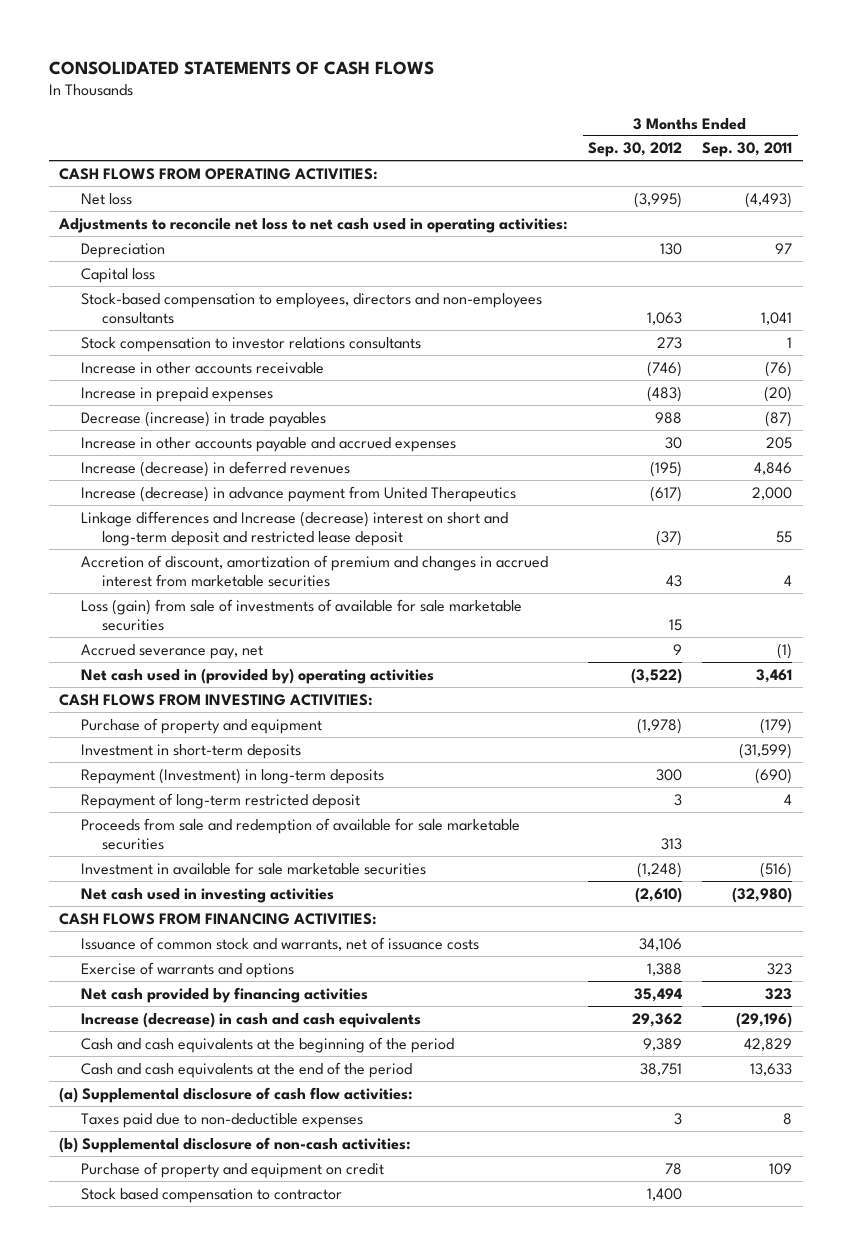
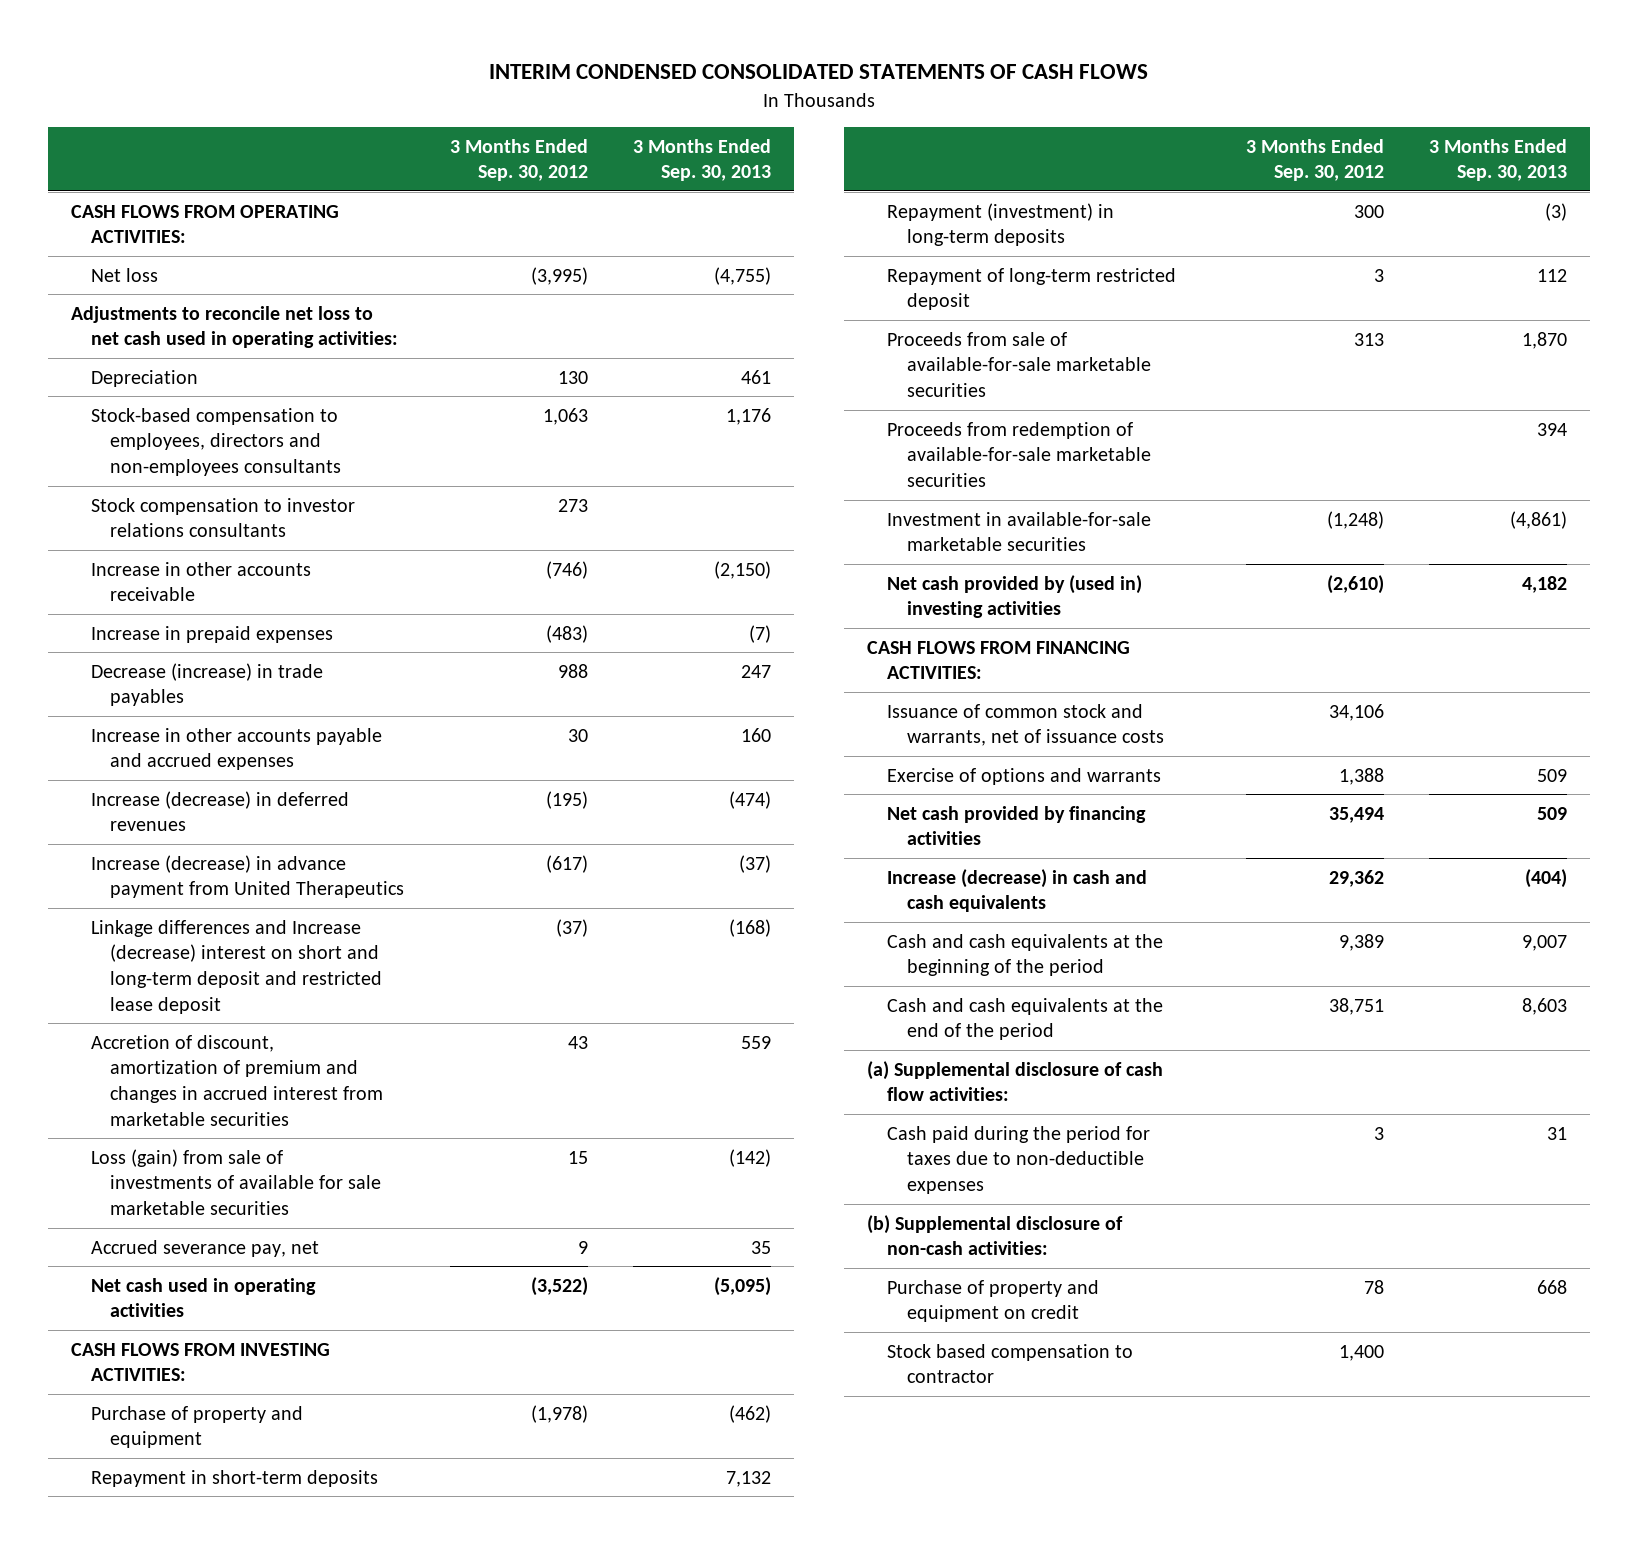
[48,60,434,75] CONSOLIDATED STATEMENTS OF CASH FLOWS -> [488,64,1148,80] INTERIM CONDENSED CONSOLIDATED STATEMENTS OF CASH FLOWS
[702,142,793,158] Sep. 30, 2011 -> none
none -> [633,138,772,182] 3 Months Ended Sep. 30, 2013
[80,267,155,283] Capital loss -> none
[80,667,434,684] Net cash used in (provided by) operating activities -> [90,1277,316,1318] Net cash used in operating activities
[80,743,301,759] Investment in short-term deposits -> [90,1469,378,1487] Repayment in short-term deposits
[80,767,384,784] Repayment (Investment) in long-term deposits -> [886,202,1114,247] Repayment (investment) in long-term deposits
[80,817,520,850] Proceeds from sale and redemption of available for sale marketable securities -> [886,331,1151,397] Proceeds from sale of available-for-sale marketable securities
none -> [886,421,1151,487] Proceeds from redemption of available-for-sale marketable securities
[80,861,426,875] Investment in available for sale marketable securities -> [886,511,1151,552] Investment in available-for-sale marketable securities
[80,887,334,903] Net cash used in investing activities -> [886,574,1142,619] Net cash provided by (used in) investing activities
[80,961,294,978] Exercise of warrants and options -> [886,767,1161,785] Exercise of options and warrants
[80,1112,363,1128] Taxes paid due to non-deductible expenses -> [886,1125,1150,1194] Cash paid during the period for taxes due to non-deductible expenses

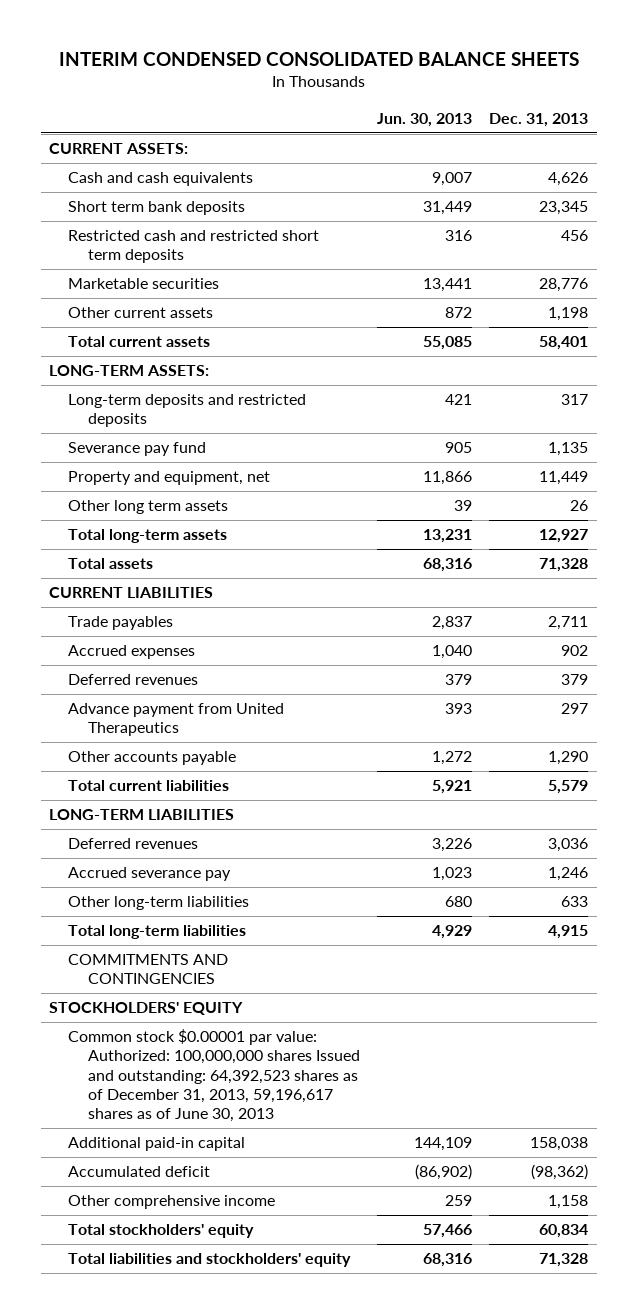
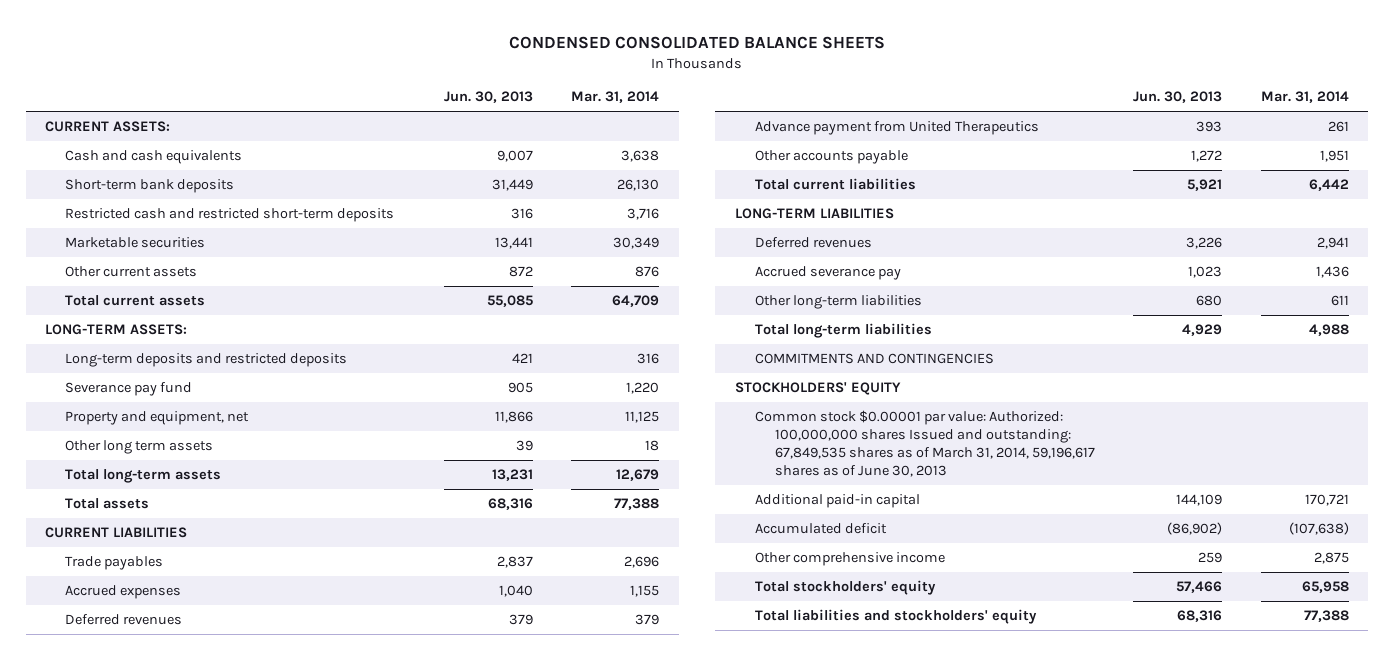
[58,51,579,66] INTERIM CONDENSED CONSOLIDATED BALANCE SHEETS -> [509,36,886,50] CONDENSED CONSOLIDATED BALANCE SHEETS
[489,112,589,127] Dec. 31, 2013 -> none
none -> [571,91,660,104] Mar. 31, 2014
[68,201,246,216] Short term bank deposits -> [64,178,234,193] Short-term bank deposits
[68,230,320,264] Restricted cash and restricted short term deposits -> [64,207,394,222] Restricted cash and restricted short-term deposits
[68,1029,360,1122] Common stock $0.00001 par value: Authorized: 100,000,000 shares Issued and outstanding: 64,392,523 shares as of December 31, 2013, 59,196,617 shares as of June 30, 2013 -> [754,409,1095,478] Common stock $0.00001 par value: Authorized: 100,000,000 shares Issued and outstanding: 67,849,535 shares as of March 31, 2014, 59,196,617 shares as of June 30, 2013

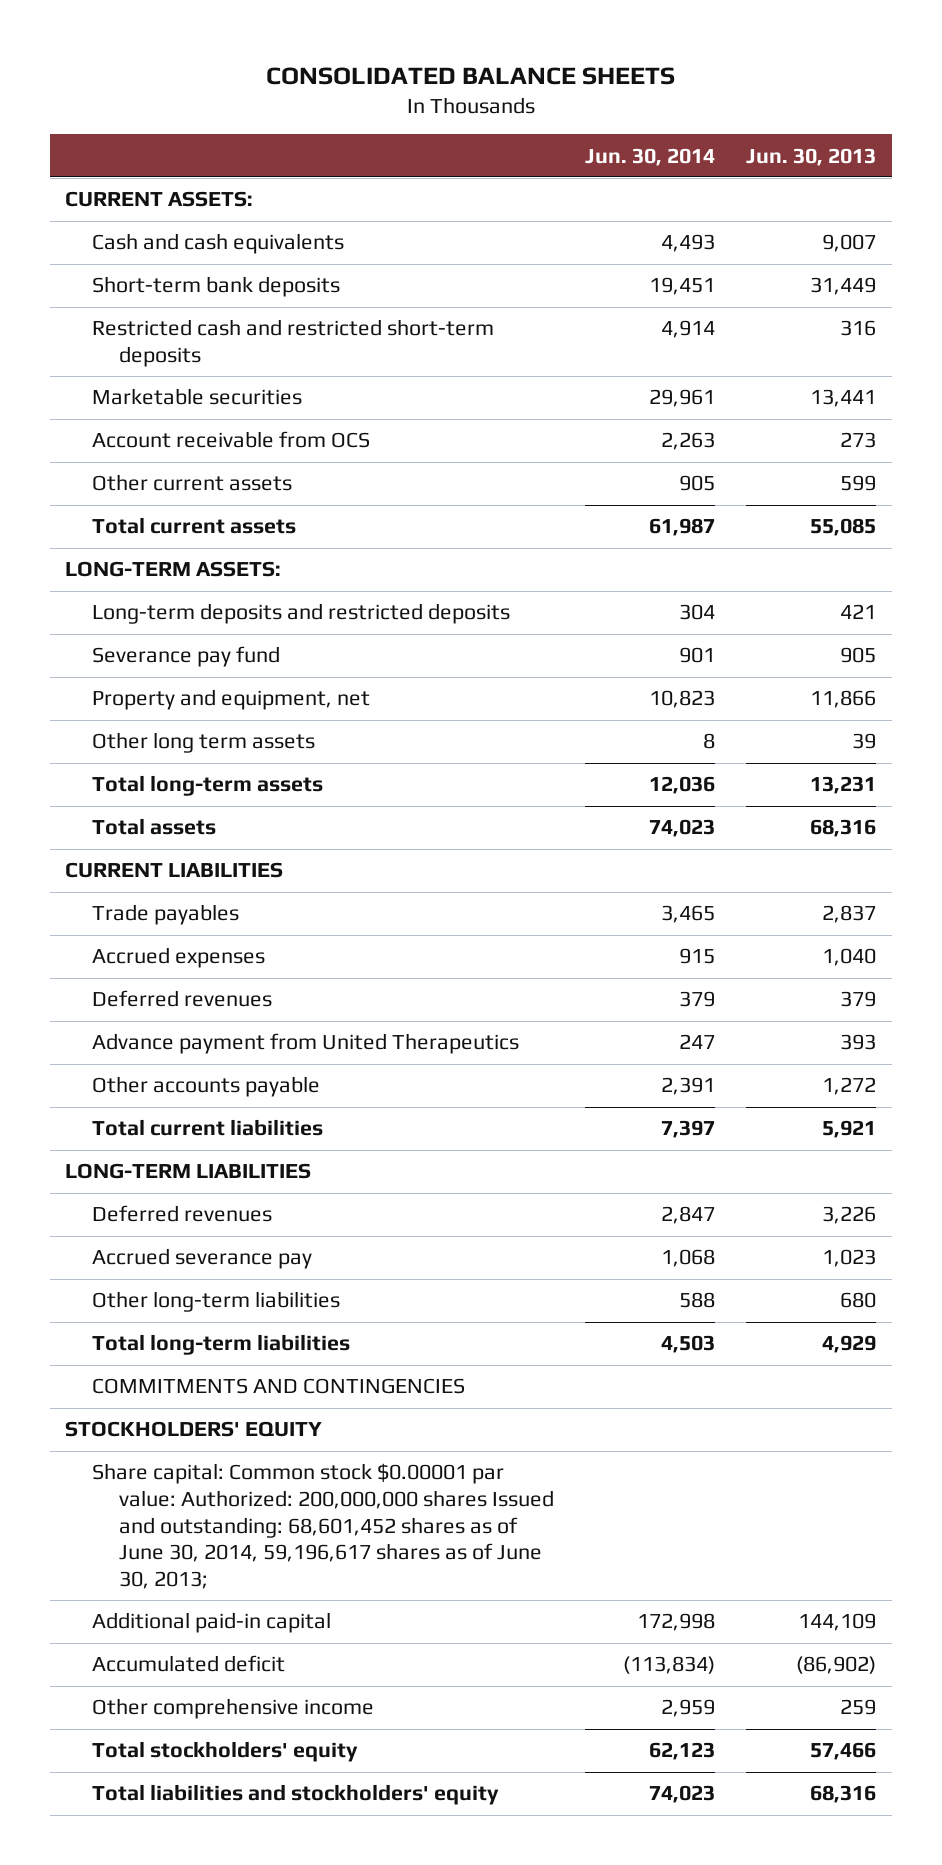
[509,36,886,50] CONDENSED CONSOLIDATED BALANCE SHEETS -> [265,66,675,85] CONSOLIDATED BALANCE SHEETS
[571,91,660,104] Mar. 31, 2014 -> none
none -> [585,147,716,166] Jun. 30, 2014
none -> [92,431,371,449] Account receivable from OCS
[508,265,533,277] 872 -> [840,475,877,492] 599
[754,409,1095,478] Common stock $0.00001 par value: Authorized: 100,000,000 shares Issued and outstanding: 67,849,535 shares as of March 31, 2014, 59,196,617 shares as of June 30, 2013 -> [92,1463,555,1590] Share capital: Common stock $0.00001 par value: Authorized: 200,000,000 shares Issued and outstanding: 68,601,452 shares as of June 30, 2014, 59,196,617 shares as of June 30, 2013;

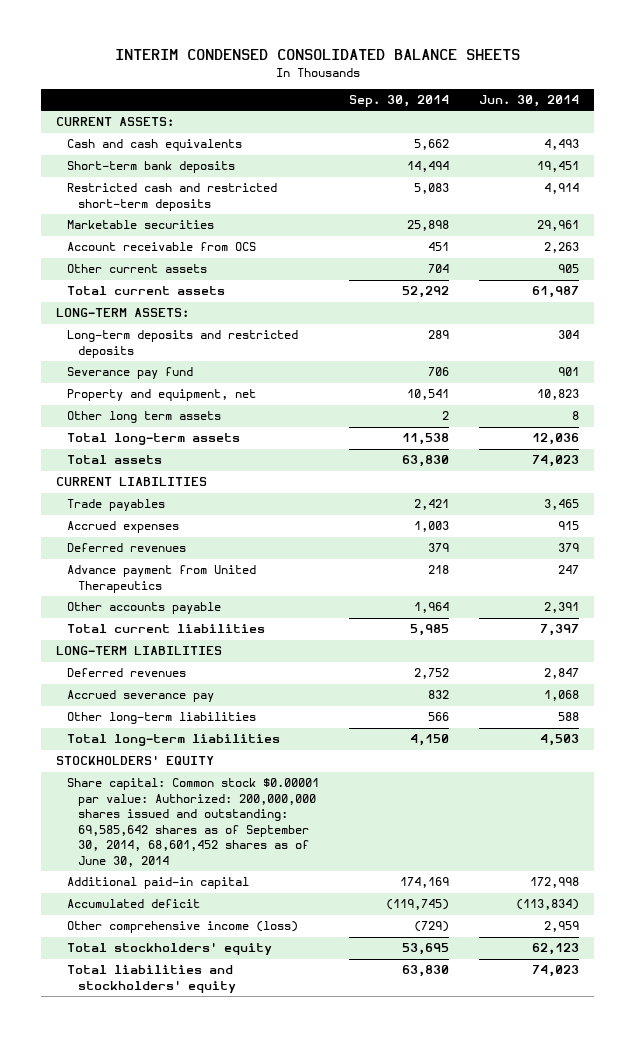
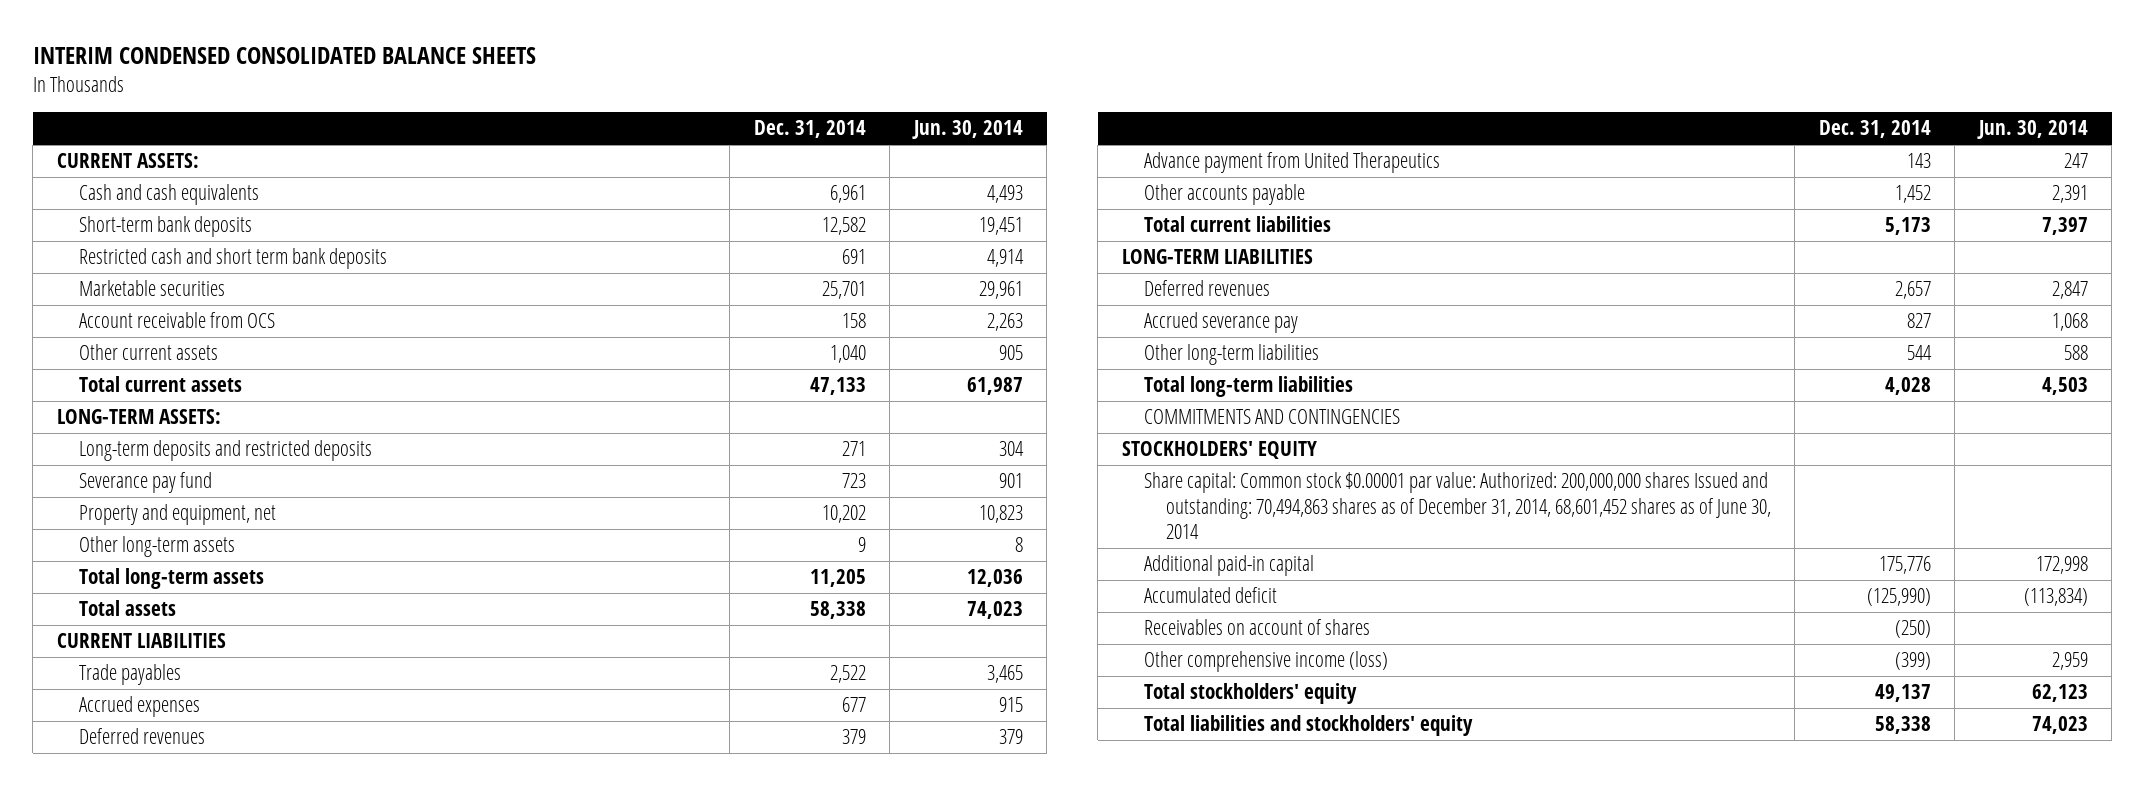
[349,95,450,108] Sep. 30, 2014 -> none
none -> [753,120,866,139] Dec. 31, 2014
[67,183,278,211] Restricted cash and restricted short-term deposits -> [78,248,387,270] Restricted cash and short term bank deposits
[67,411,222,424] Other long term assets -> [78,536,235,558] Other long-term assets
none -> [1143,409,1400,425] COMMITMENTS AND CONTINGENCIES
[67,778,320,867] Share capital: Common stock $0.00001 par value: Authorized: 200,000,000 shares issued and outstanding: 69,585,642 shares as of September 30, 2014, 68,601,452 shares as of June 30, 2014 -> [1143,472,1771,539] Share capital: Common stock $0.00001 par value: Authorized: 200,000,000 shares Issued and outstanding: 70,494,863 shares as of December 31, 2014, 68,601,452 shares as of June 30, 2014
none -> [1143,619,1370,636] Receivables on account of shares

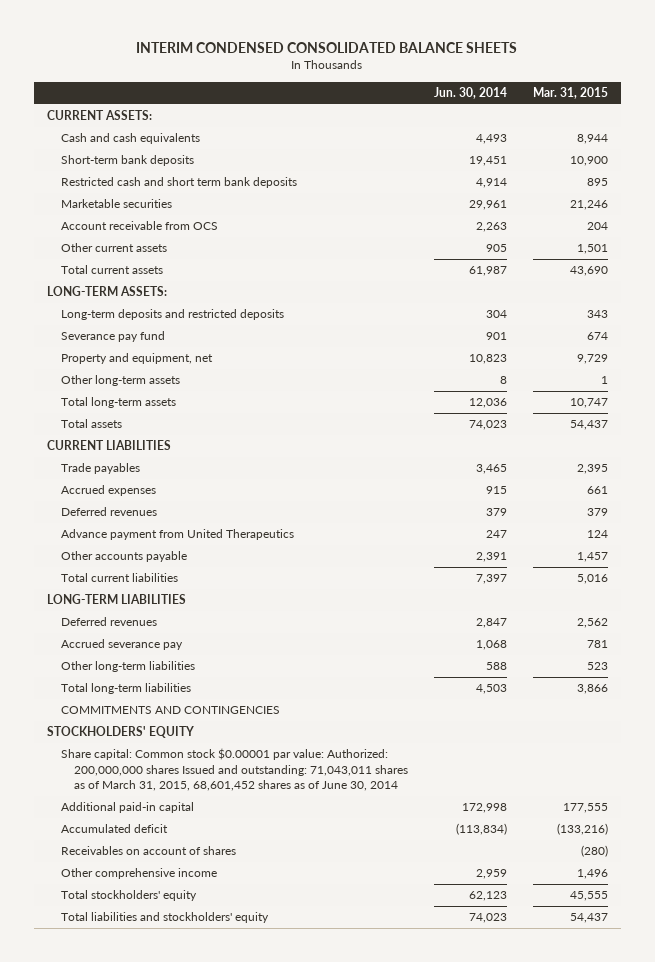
[753,120,866,139] Dec. 31, 2014 -> none
none -> [532,87,608,100] Mar. 31, 2015
[1143,472,1771,539] Share capital: Common stock $0.00001 par value: Authorized: 200,000,000 shares Issued and outstanding: 70,494,863 shares as of December 31, 2014, 68,601,452 shares as of June 30, 2014 -> [60,748,409,792] Share capital: Common stock $0.00001 par value: Authorized: 200,000,000 shares Issued and outstanding: 71,043,011 shares as of March 31, 2015, 68,601,452 shares as of June 30, 2014
[1143,651,1388,673] Other comprehensive income (loss) -> [60,868,217,880] Other comprehensive income

